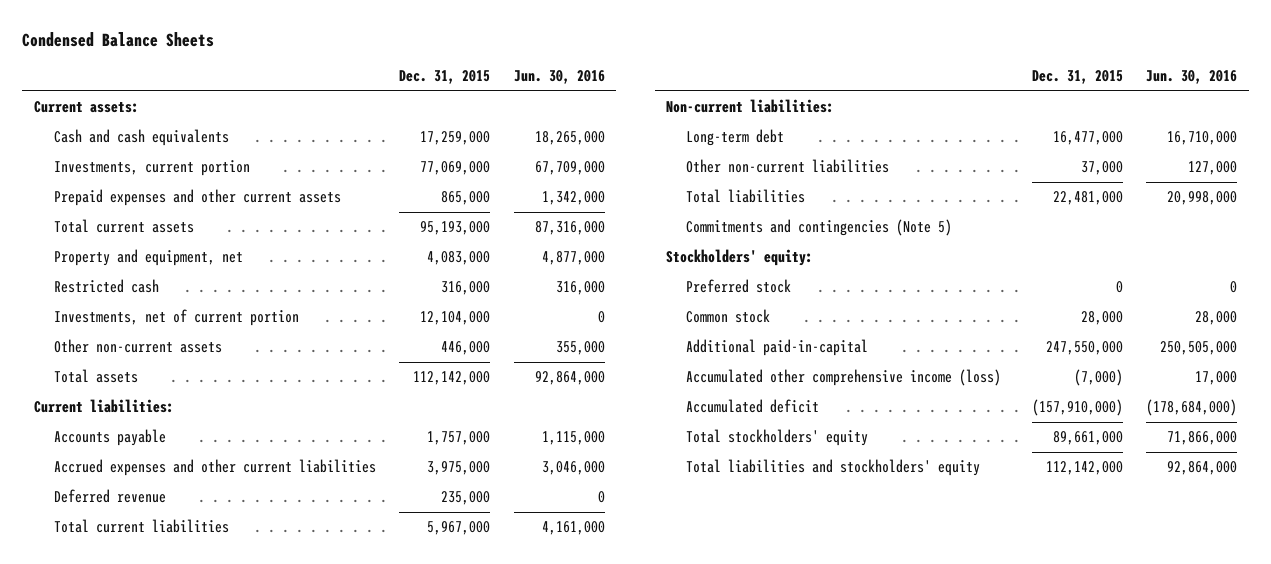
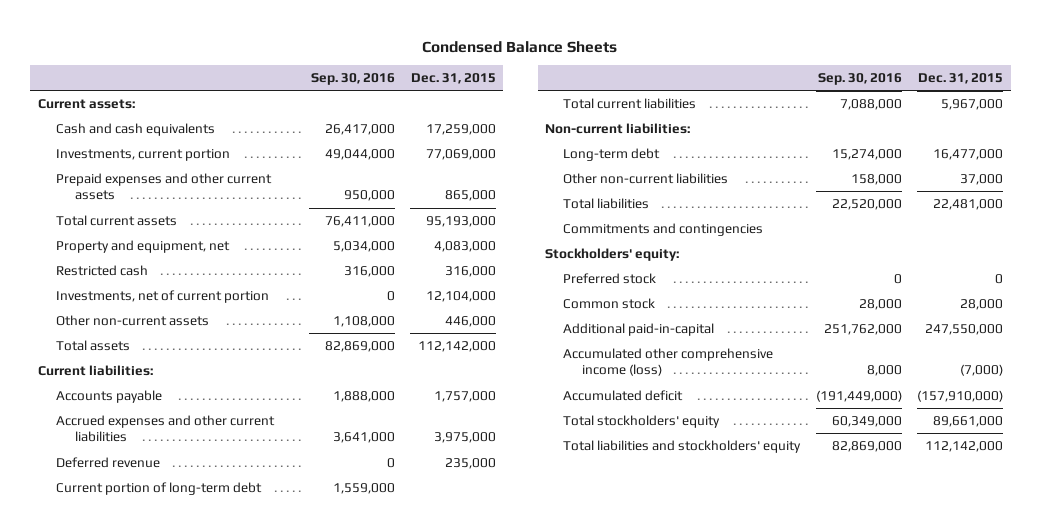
[513,70,605,85] Jun. 30, 2016 -> none
none -> [310,73,395,86] Sep. 30, 2016
none -> [56,482,263,496] Current portion of long-term debt
[685,219,952,237] Commitments and contingencies (Note 5) -> [563,223,764,237] Commitments and contingencies

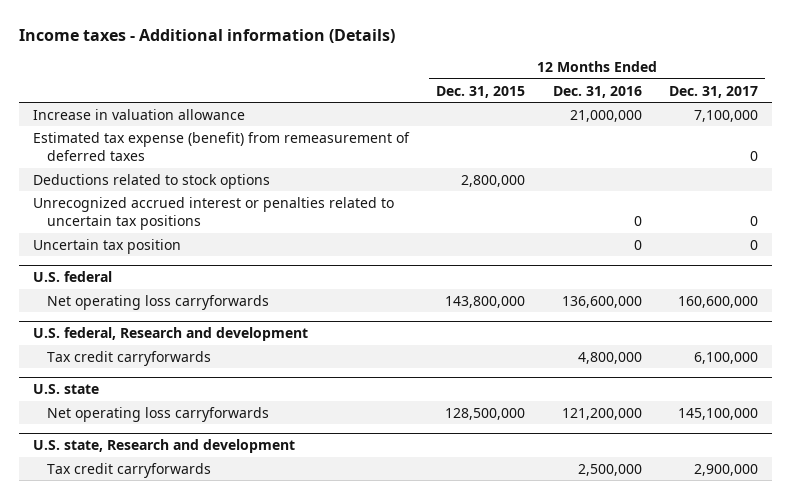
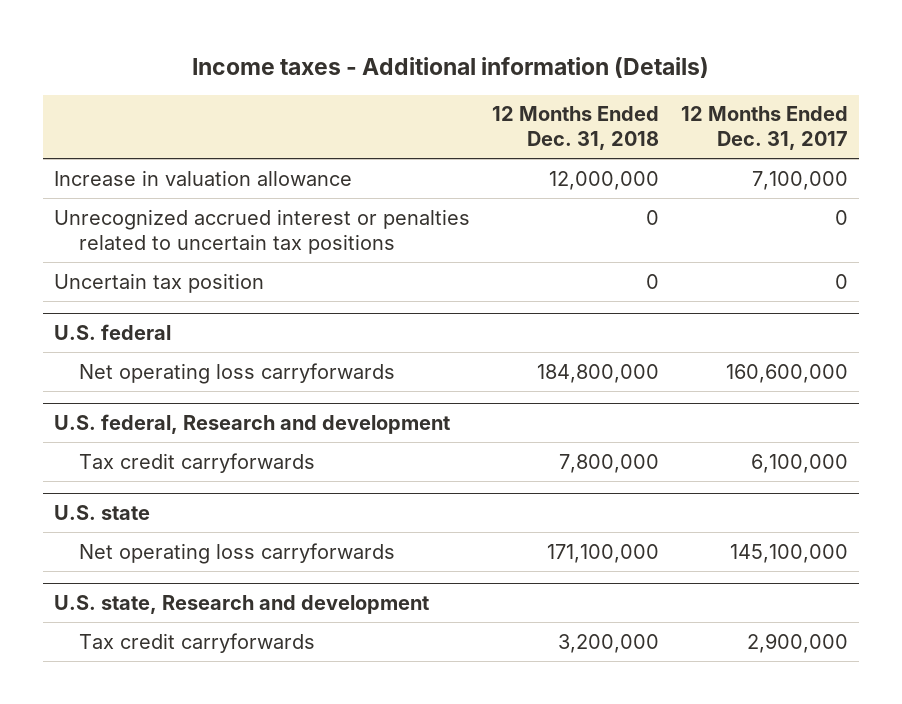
[436,85,526,98] Dec. 31, 2015 -> none
[552,85,642,98] Dec. 31, 2016 -> none
none -> [492,106,660,151] 12 Months Ended Dec. 31, 2018
[32,131,410,162] Estimated tax expense (benefit) from remeasurement of deferred taxes -> none
[32,173,270,189] Deductions related to stock options -> none

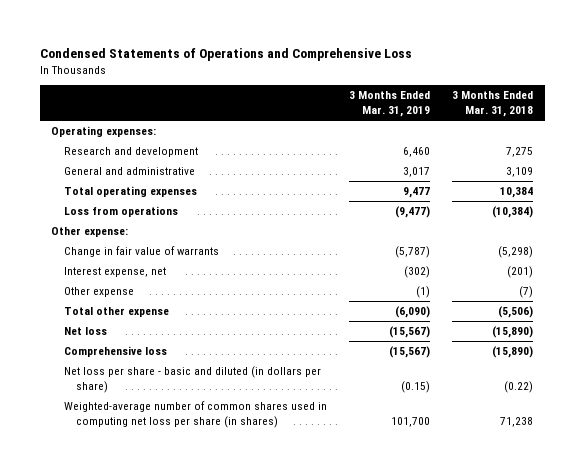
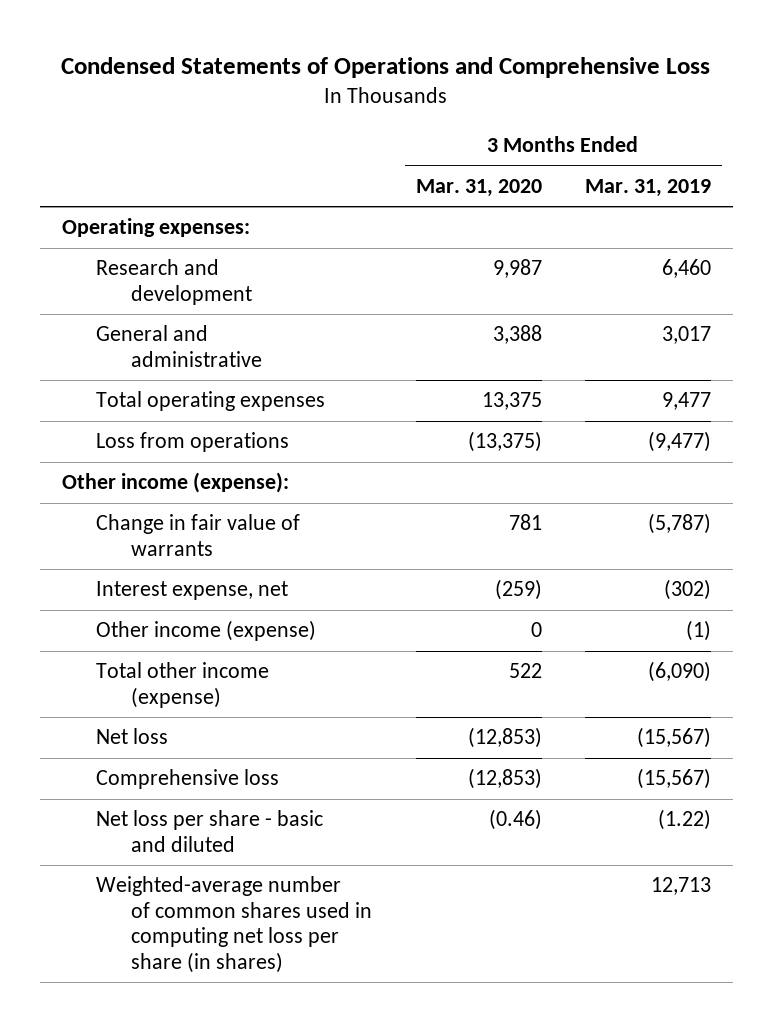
[452,91,534,118] 3 Months Ended Mar. 31, 2018 -> none
none -> [415,178,542,197] Mar. 31, 2020
[51,227,129,238] Other expense: -> [61,472,289,494] Other income (expense):
[63,287,134,298] Other expense -> [96,620,317,642] Other income (expense)
[63,307,169,318] Total other expense -> [96,662,270,708] Total other income (expense)
[63,366,321,394] Net loss per share - basic and diluted (in dollars per share) -> [96,810,324,852] Net loss per share - basic and diluted
[401,381,431,394] (0.15) -> [658,809,712,831] (1.22)
[391,417,431,428] 101,700 -> [651,877,712,896] 12,713

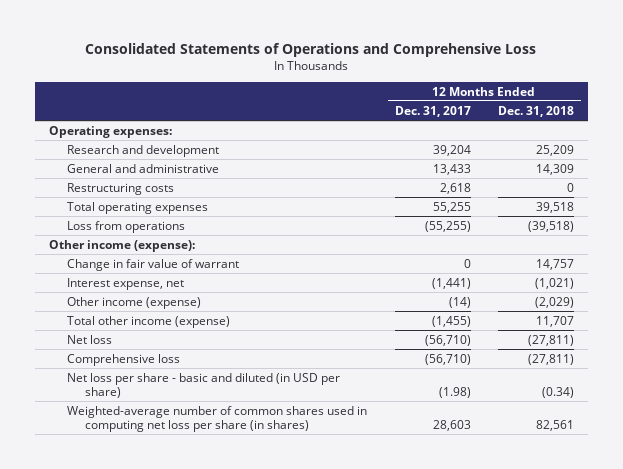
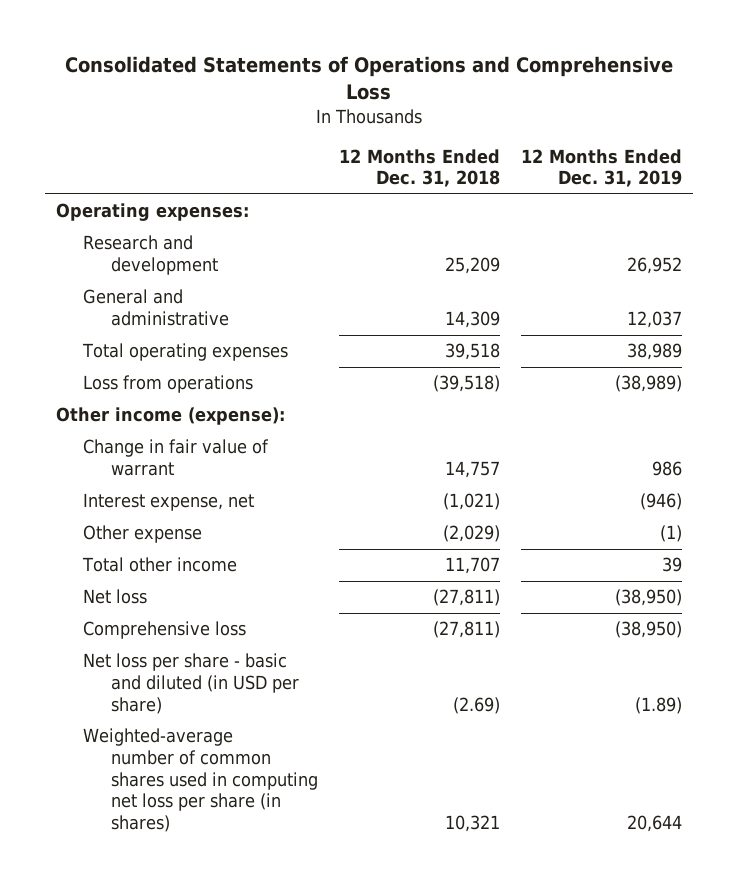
[394,105,471,117] Dec. 31, 2017 -> none
none -> [521,148,683,188] 12 Months Ended Dec. 31, 2019
[67,182,175,195] Restructuring costs -> none
[67,296,202,309] Other income (expense) -> [83,525,203,544] Other expense
[67,315,231,328] Total other income (expense) -> [82,557,238,573] Total other income
[542,386,575,398] (0.34) -> [452,696,500,714] (2.69)
[536,419,575,431] 82,561 -> [444,815,500,833] 10,321

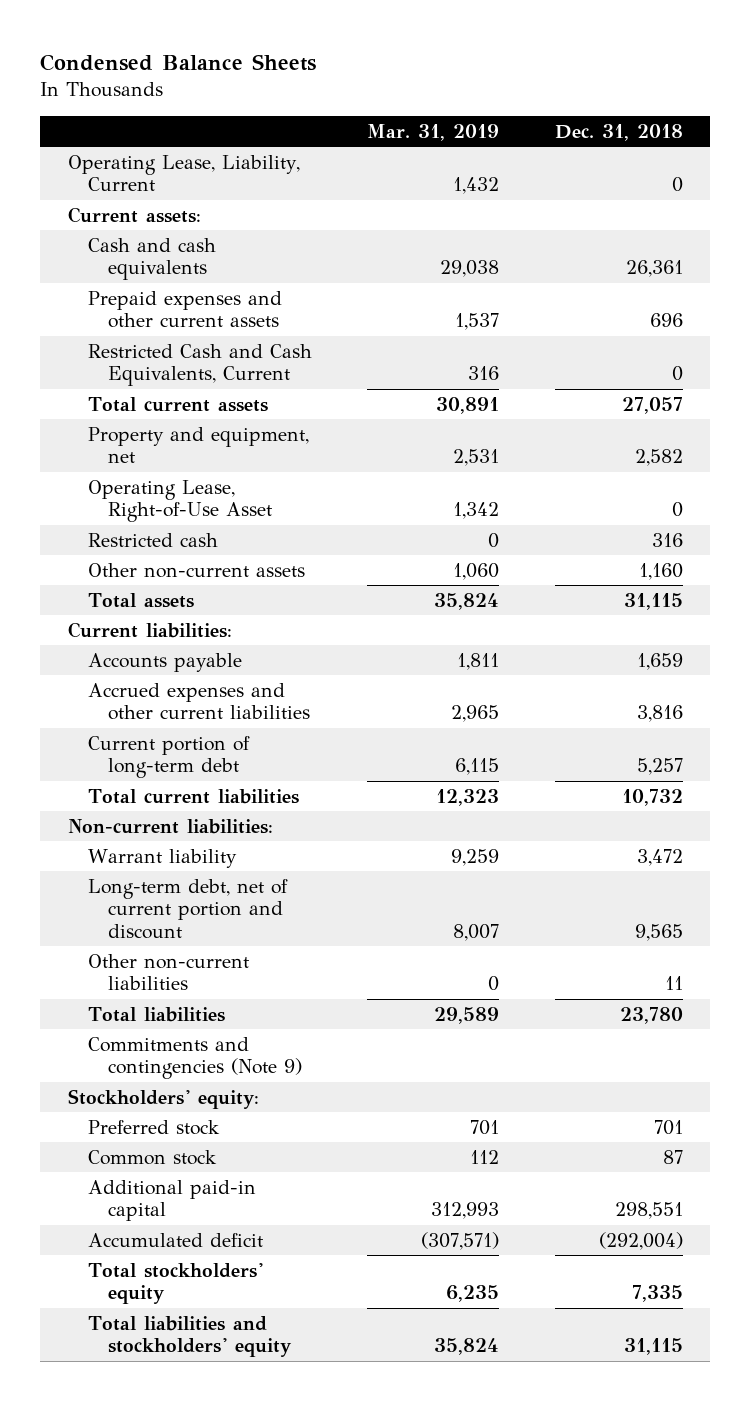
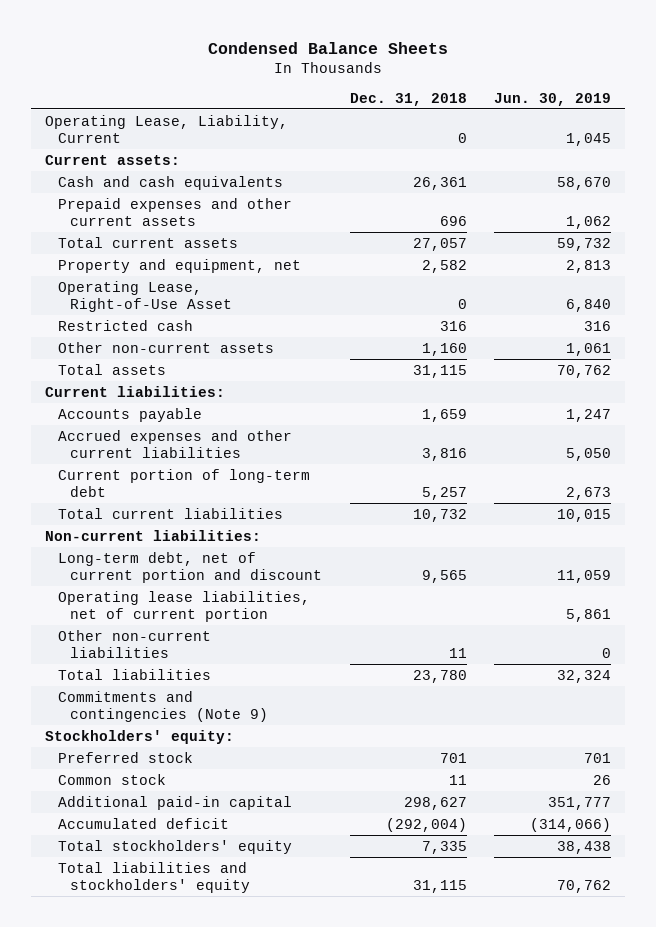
[367,123,500,141] Mar. 31, 2019 -> none
none -> [494,92,612,106] Jun. 30, 2019
[88,343,313,387] Restricted Cash and Cash Equivalents, Current -> none
[88,848,238,868] Warrant liability -> none
none -> [57,590,310,622] Operating lease liabilities, net of current portion
[662,1149,683,1164] 87 -> [448,774,467,785] 11
[614,1202,683,1220] 298,551 -> [403,796,467,810] 298,627

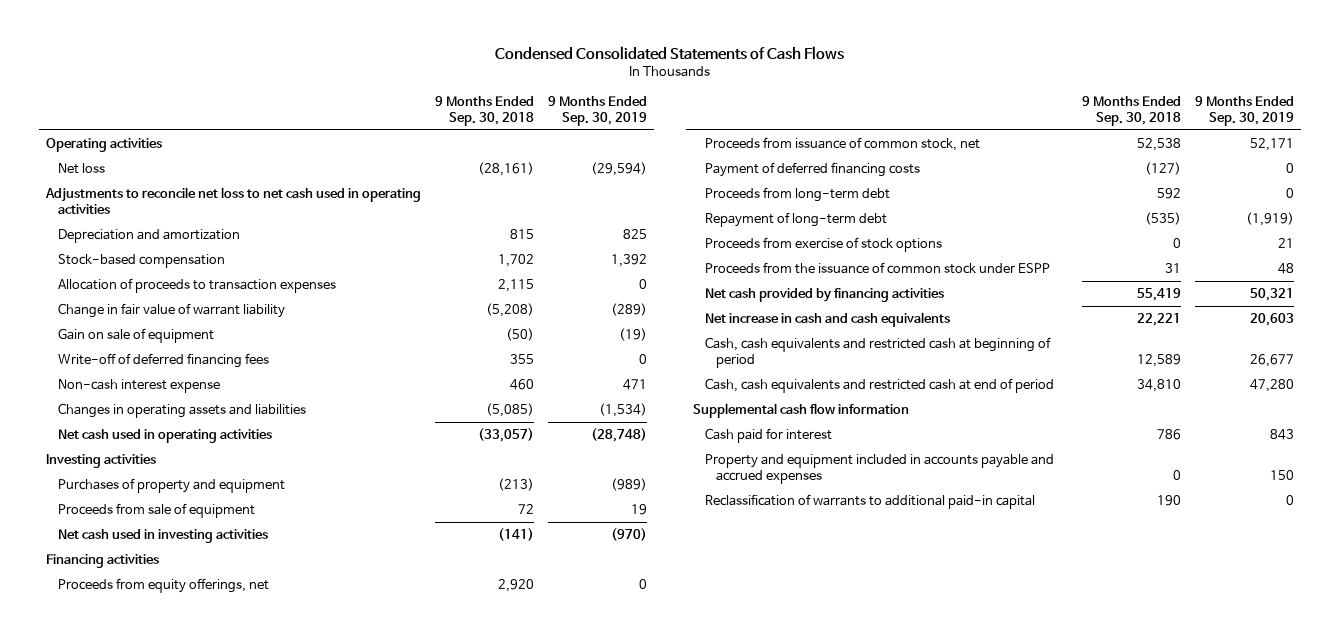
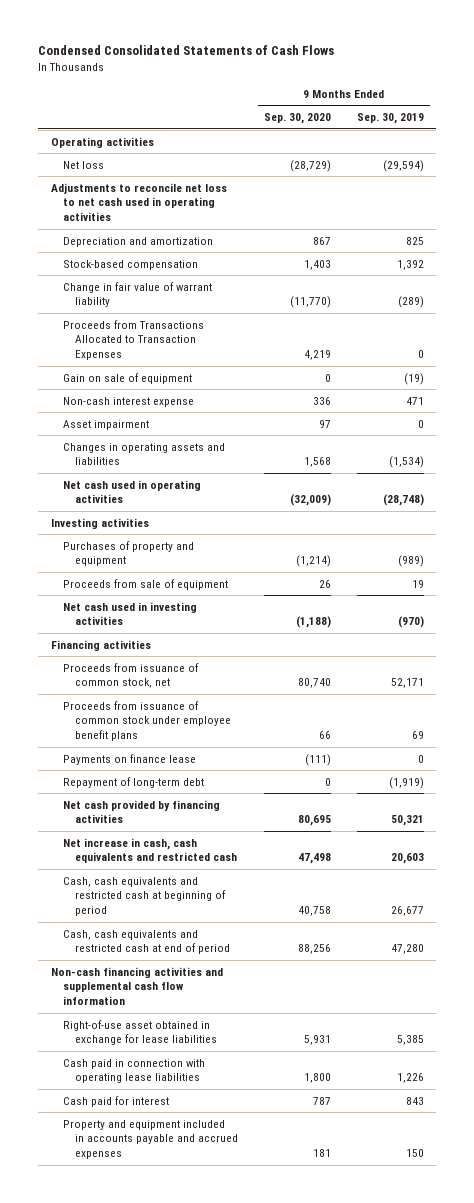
[434,95,534,126] 9 Months Ended Sep. 30, 2018 -> none
none -> [264,113,332,125] Sep. 30, 2020
[57,278,336,294] Allocation of proceeds to transaction expenses -> none
none -> [62,319,204,361] Proceeds from Transactions Allocated to Transaction Expenses
[57,353,269,369] Write-off of deferred financing fees -> none
none -> [62,419,149,430] Asset impairment
[57,578,269,594] Proceeds from equity offerings, net -> none
[704,162,920,178] Payment of deferred financing costs -> none
[704,187,890,203] Proceeds from long-term debt -> none
none -> [62,700,232,742] Proceeds from issuance of common stock under employee benefit plans
none -> [62,753,196,765] Payments on finance lease
[704,237,942,253] Proceeds from exercise of stock options -> none
[704,262,1050,275] Proceeds from the issuance of common stock under ESPP -> none
[704,312,950,328] Net increase in cash and cash equivalents -> [62,837,238,864] Net increase in cash, cash equivalents and restricted cash
[692,403,909,419] Supplemental cash flow information -> [50,966,223,1006] Non-cash financing activities and supplemental cash flow information
none -> [62,1019,218,1046] Right-of-use asset obtained in exchange for lease liabilities
none -> [62,1058,205,1084] Cash paid in connection with operating lease liabilities
[704,494,1035,510] Reclassification of warrants to additional paid-in capital -> none

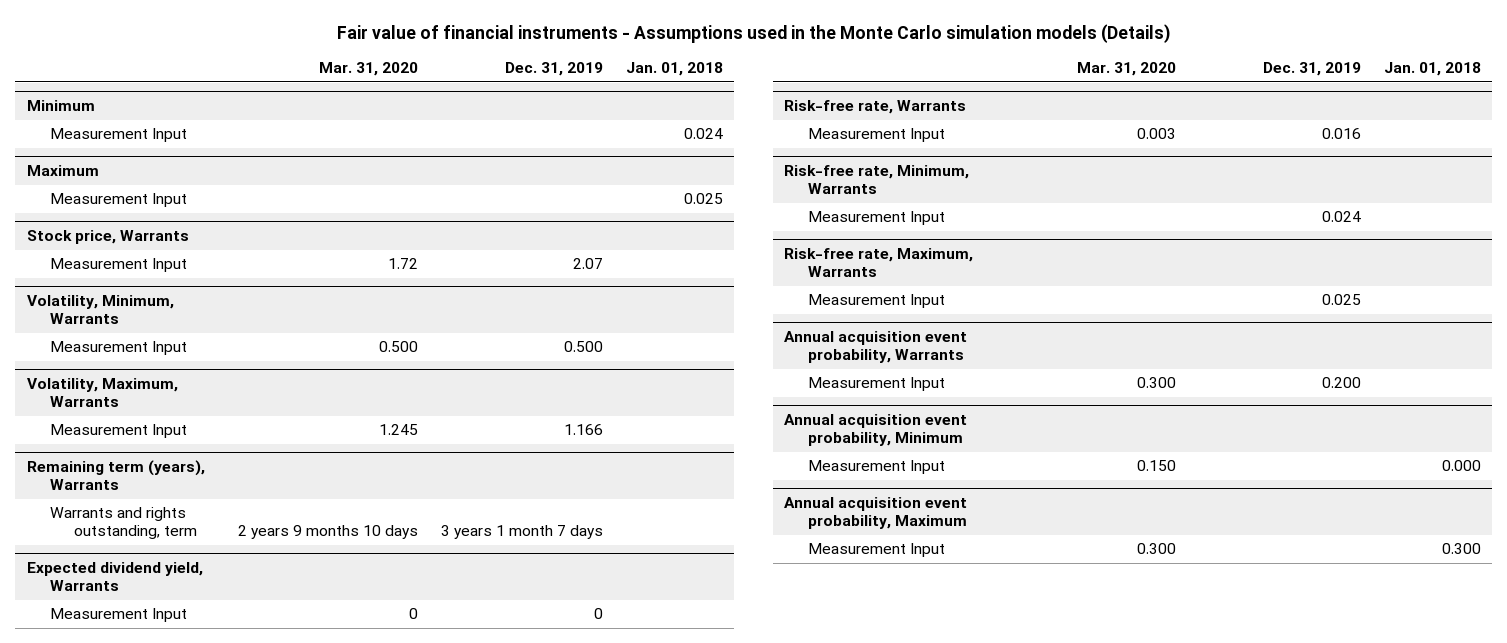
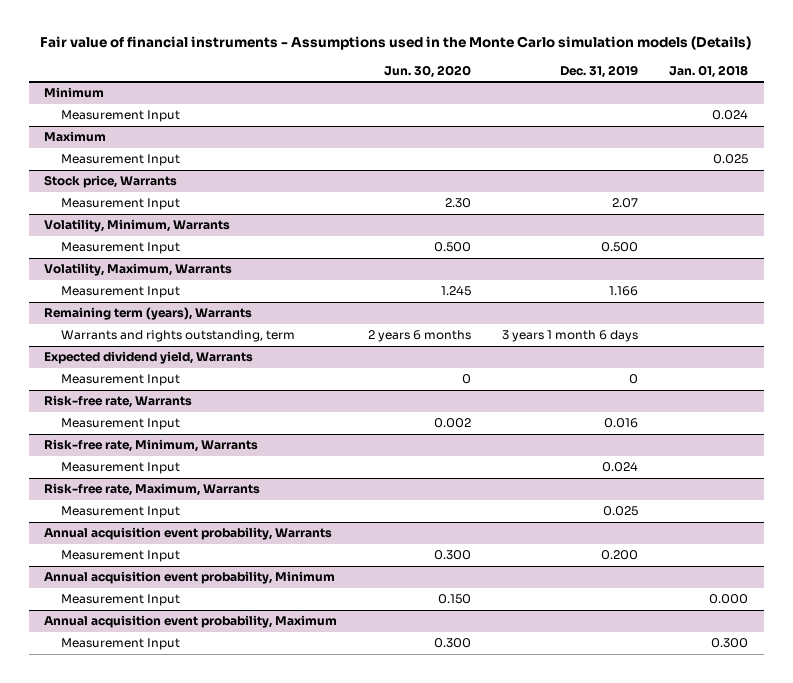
[319,62,419,77] Mar. 31, 2020 -> none
none -> [384,64,472,78] Jun. 30, 2020
[441,525,604,540] 3 years 1 month 7 days -> [502,330,639,343] 3 years 1 month 6 days

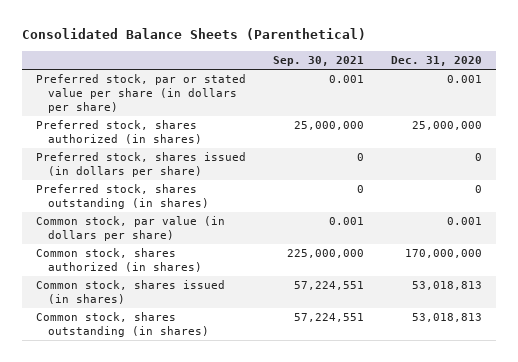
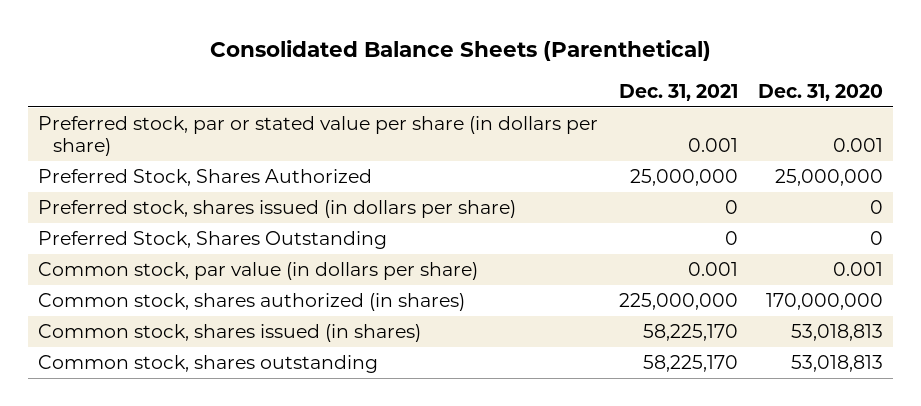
[272,56,364,67] Sep. 30, 2021 -> none
none -> [618,84,738,102] Dec. 31, 2021
[35,120,203,145] Preferred stock, shares authorized (in shares) -> [38,168,373,186] Preferred Stock, Shares Authorized
[35,184,210,210] Preferred stock, shares outstanding (in shares) -> [38,230,388,249] Preferred Stock, Shares Outstanding
[35,312,210,338] Common stock, shares outstanding (in shares) -> [38,354,379,373] Common stock, shares outstanding

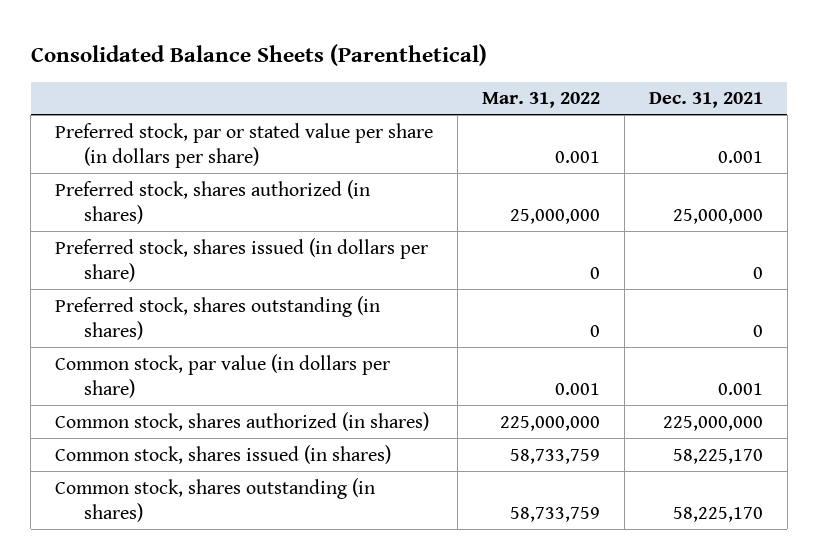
[757,84,883,102] Dec. 31, 2020 -> none
none -> [481,92,600,109] Mar. 31, 2022
[38,168,373,186] Preferred Stock, Shares Authorized -> [55,179,371,224] Preferred stock, shares authorized (in shares)
[38,230,388,249] Preferred Stock, Shares Outstanding -> [55,295,381,340] Preferred stock, shares outstanding (in shares)
[38,354,379,373] Common stock, shares outstanding -> [55,477,376,522] Common stock, shares outstanding (in shares)

